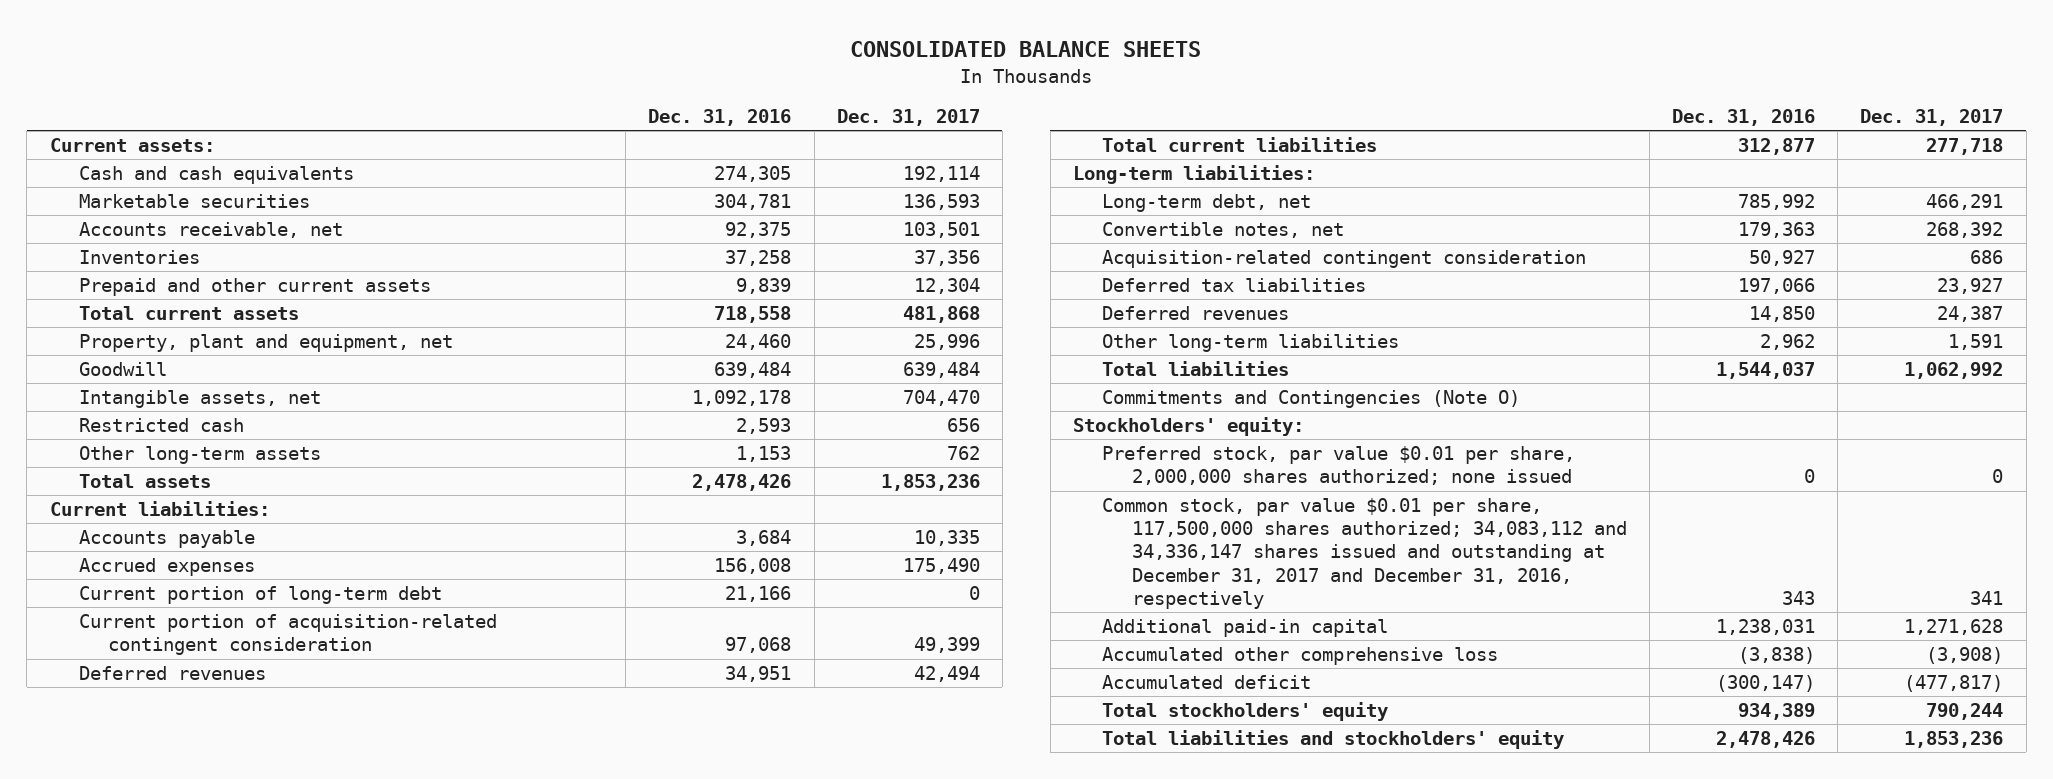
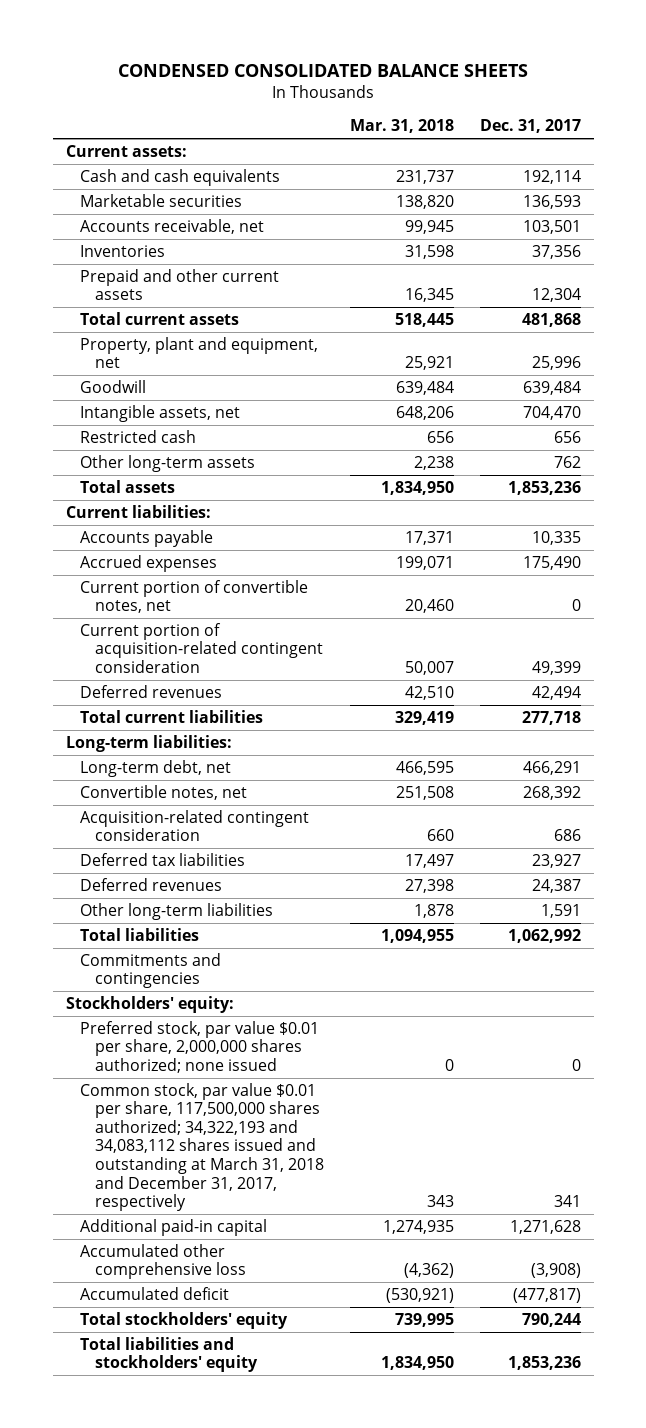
[850,40,1202,57] CONSOLIDATED BALANCE SHEETS -> [118,63,529,77] CONDENSED CONSOLIDATED BALANCE SHEETS
[648,109,792,127] Dec. 31, 2016 -> none
none -> [350,119,455,134] Mar. 31, 2018
[78,586,442,605] Current portion of long-term debt -> [80,579,309,614] Current portion of convertible notes, net
[1102,390,1521,409] Commitments and Contingencies (Note O) -> [80,952,222,989] Commitments and contingencies
[1102,498,1627,609] Common stock, par value $0.01 per share, 117,500,000 shares authorized; 34,083,112 and 34,336,147 shares issued and outstanding at December 31, 2017 and December 31, 2016, respectively -> [80,1082,325,1212] Common stock, par value $0.01 per share, 117,500,000 shares authorized; 34,322,193 and 34,083,112 shares issued and outstanding at March 31, 2018 and December 31, 2017, respectively

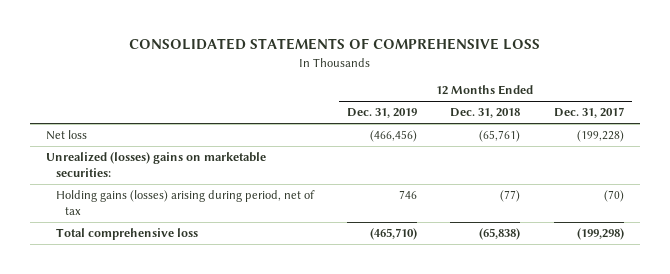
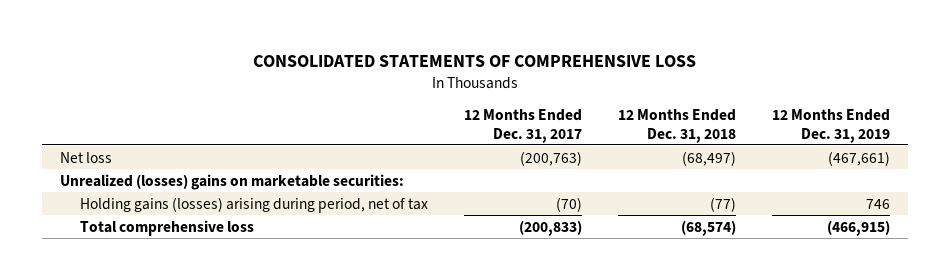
[369,130,417,143] (466,456) -> [828,150,891,166] (467,661)
[479,130,521,143] (65,761) -> [682,150,737,166] (68,497)
[576,130,624,143] (199,228) -> [520,150,583,166] (200,763)
[369,228,417,241] (465,710) -> [827,219,891,236] (466,915)
[479,228,521,241] (65,838) -> [681,219,737,236] (68,574)
[576,228,624,241] (199,298) -> [519,219,583,236] (200,833)

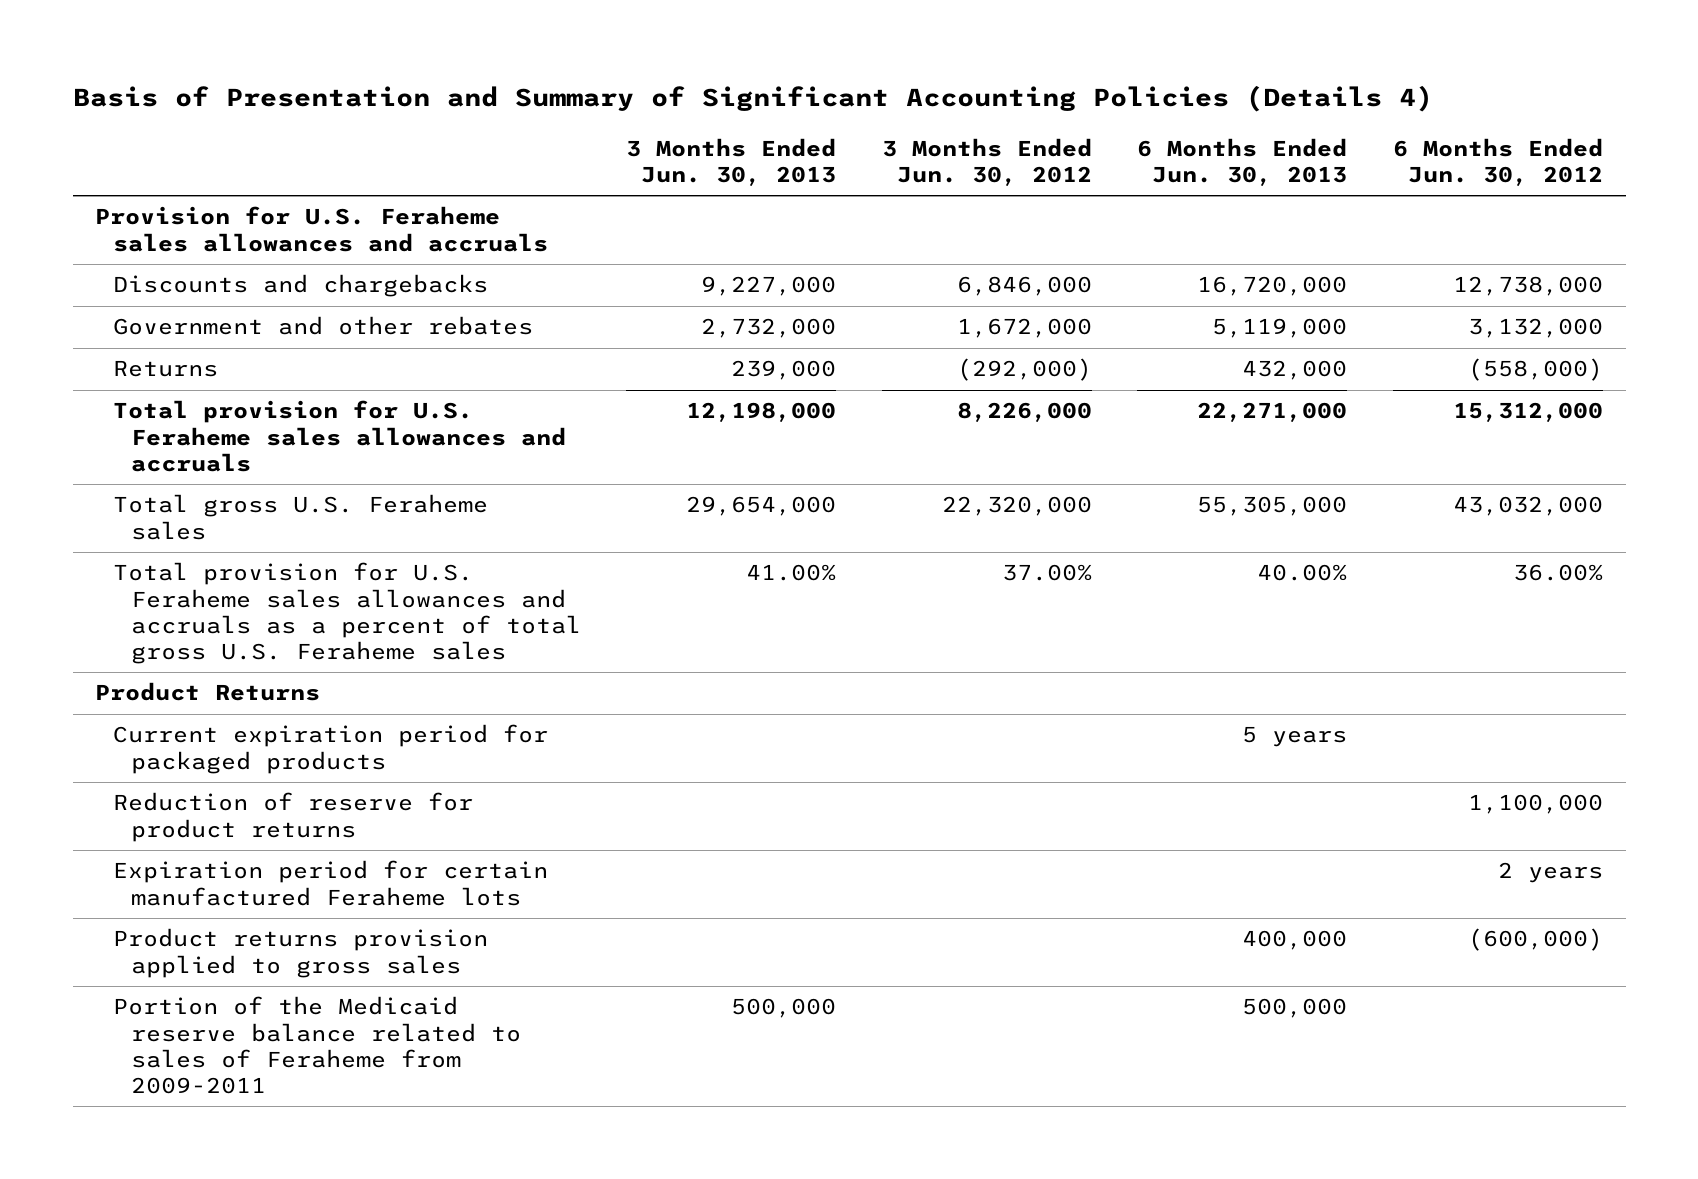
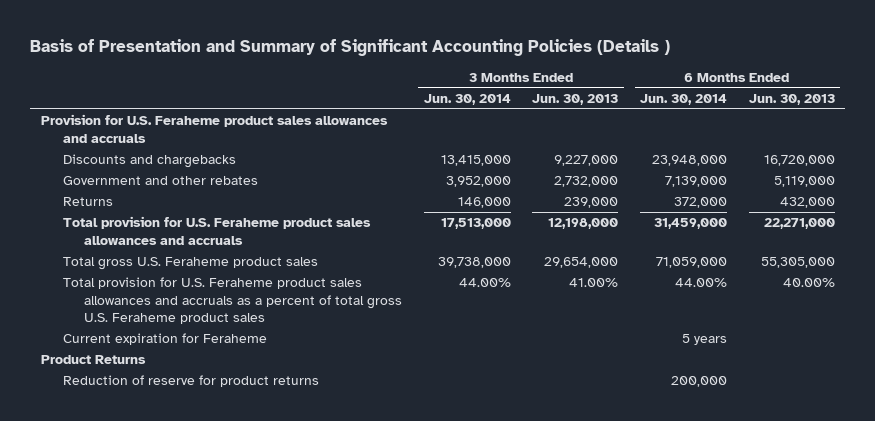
[72,84,1433,112] Basis of Presentation and Summary of Significant Accounting Policies (Details 4) -> [29,38,670,56] Basis of Presentation and Summary of Significant Accounting Policies (Details )
[881,137,1092,186] 3 Months Ended Jun. 30, 2012 -> none
[1393,137,1604,186] 6 Months Ended Jun. 30, 2012 -> none
none -> [423,93,511,105] Jun. 30, 2014
none -> [640,93,728,105] Jun. 30, 2014
[95,206,549,252] Provision for U.S. Feraheme sales allowances and accruals -> [40,114,388,143] Provision for U.S. Feraheme product sales allowances and accruals
[113,400,566,472] Total provision for U.S. Feraheme sales allowances and accruals -> [62,216,371,245] Total provision for U.S. Feraheme product sales allowances and accruals
[113,494,489,540] Total gross U.S. Feraheme sales -> [62,257,318,271] Total gross U.S. Feraheme product sales
[113,562,581,664] Total provision for U.S. Feraheme sales allowances and accruals as a percent of total gross U.S. Feraheme sales -> [62,277,403,325] Total provision for U.S. Feraheme product sales allowances and accruals as a percent of total gross U.S. Feraheme product sales
none -> [62,333,267,346] Current expiration for Feraheme
[113,724,549,774] Current expiration period for packaged products -> none
[113,860,549,906] Expiration period for certain manufactured Feraheme lots -> none
[113,928,489,978] Product returns provision applied to gross sales -> none
[113,996,521,1094] Portion of the Medicaid reserve balance related to sales of Feraheme from 2009-2011 -> none

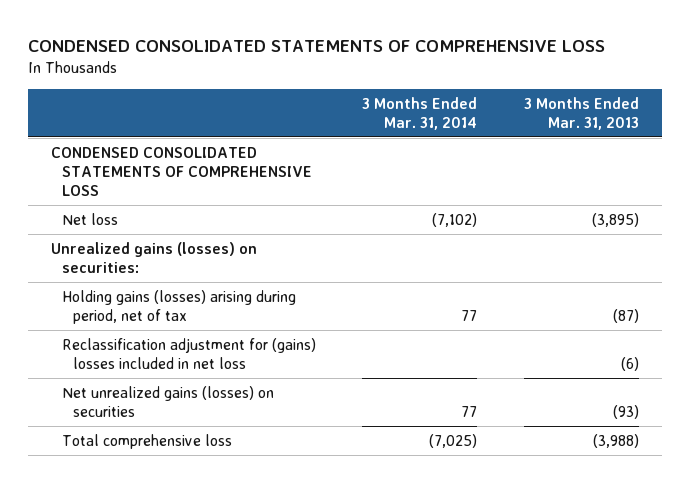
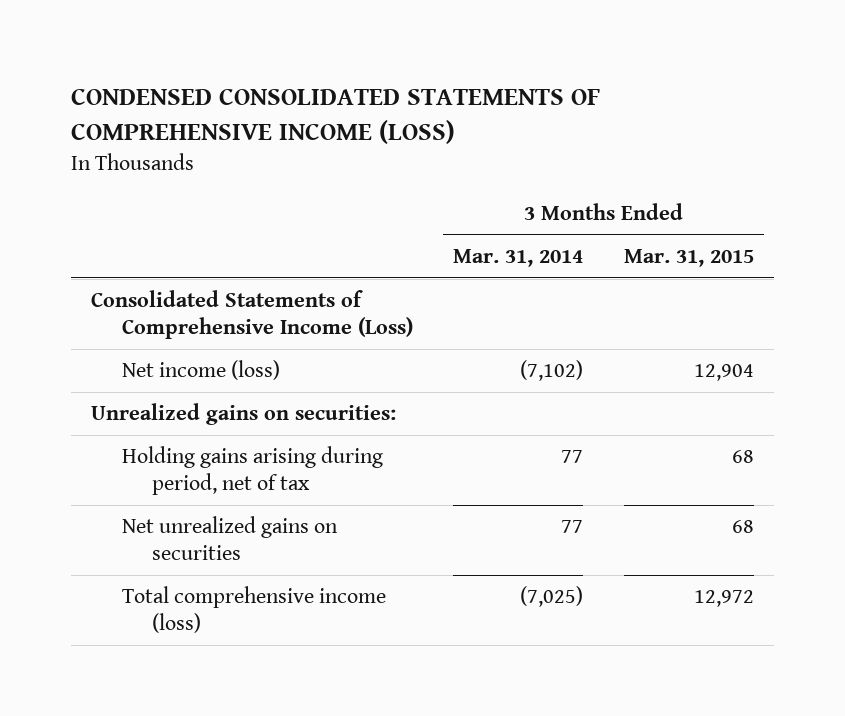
[28,40,606,53] CONDENSED CONSOLIDATED STATEMENTS OF COMPREHENSIVE LOSS -> [70,88,600,144] CONDENSED CONSOLIDATED STATEMENTS OF COMPREHENSIVE INCOME (LOSS)
[523,96,639,130] 3 Months Ended Mar. 31, 2013 -> none
none -> [623,249,754,268] Mar. 31, 2015
[62,337,317,369] Reclassification adjustment for (gains) losses included in net loss -> none
[51,146,313,197] CONDENSED CONSOLIDATED STATEMENTS OF COMPREHENSIVE LOSS -> [91,290,413,340] Consolidated Statements of Comprehensive Income (Loss)
[62,212,119,225] Net loss -> [121,360,280,381] Net income (loss)
[51,241,258,273] Unrealized gains (losses) on securities: -> [91,403,397,426] Unrealized gains on securities:
[62,289,297,324] Holding gains (losses) arising during period, net of tax -> [121,446,383,496] Holding gains arising during period, net of tax
[62,385,275,417] Net unrealized gains (losses) on securities -> [121,516,338,561] Net unrealized gains on securities
[62,433,233,449] Total comprehensive loss -> [121,586,386,634] Total comprehensive income (loss)

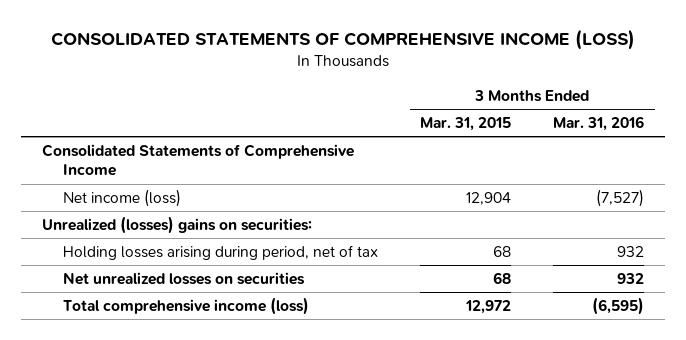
[70,88,600,144] CONDENSED CONSOLIDATED STATEMENTS OF COMPREHENSIVE INCOME (LOSS) -> [51,29,636,51] CONSOLIDATED STATEMENTS OF COMPREHENSIVE INCOME (LOSS)
[453,249,584,268] Mar. 31, 2014 -> none
none -> [553,116,645,132] Mar. 31, 2016
[91,290,413,340] Consolidated Statements of Comprehensive Income (Loss) -> [42,143,355,177] Consolidated Statements of Comprehensive Income
[91,403,397,426] Unrealized gains on securities: -> [42,215,313,234] Unrealized (losses) gains on securities:
[121,446,383,496] Holding gains arising during period, net of tax -> [63,244,379,260] Holding losses arising during period, net of tax
[121,516,338,561] Net unrealized gains on securities -> [63,271,306,285] Net unrealized losses on securities

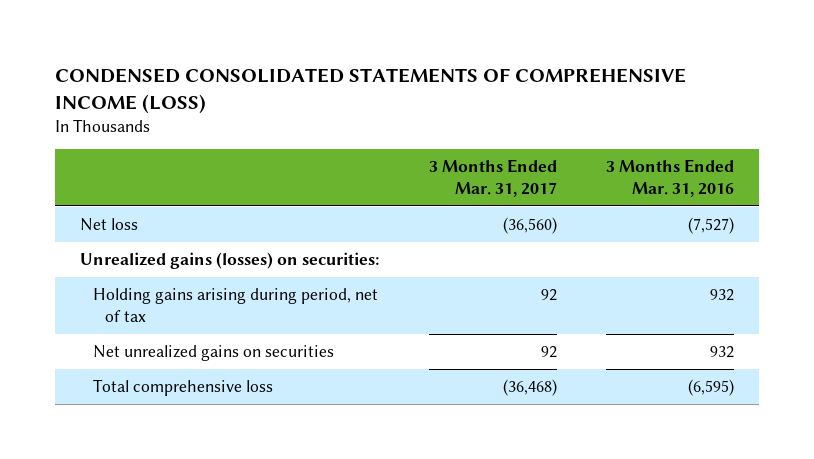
[51,29,636,51] CONSOLIDATED STATEMENTS OF COMPREHENSIVE INCOME (LOSS) -> [54,67,686,114] CONDENSED CONSOLIDATED STATEMENTS OF COMPREHENSIVE INCOME (LOSS)
[420,117,512,132] Mar. 31, 2015 -> none
none -> [428,159,557,198] 3 Months Ended Mar. 31, 2017
[42,143,355,177] Consolidated Statements of Comprehensive Income -> none
[63,188,182,207] Net income (loss) -> [79,218,138,232] Net loss
[42,215,313,234] Unrealized (losses) gains on securities: -> [79,252,379,270] Unrealized gains (losses) on securities:
[63,244,379,260] Holding losses arising during period, net of tax -> [92,288,378,322] Holding gains arising during period, net of tax
[63,271,306,285] Net unrealized losses on securities -> [92,345,334,362] Net unrealized gains on securities
[63,296,310,315] Total comprehensive income (loss) -> [92,379,273,397] Total comprehensive loss

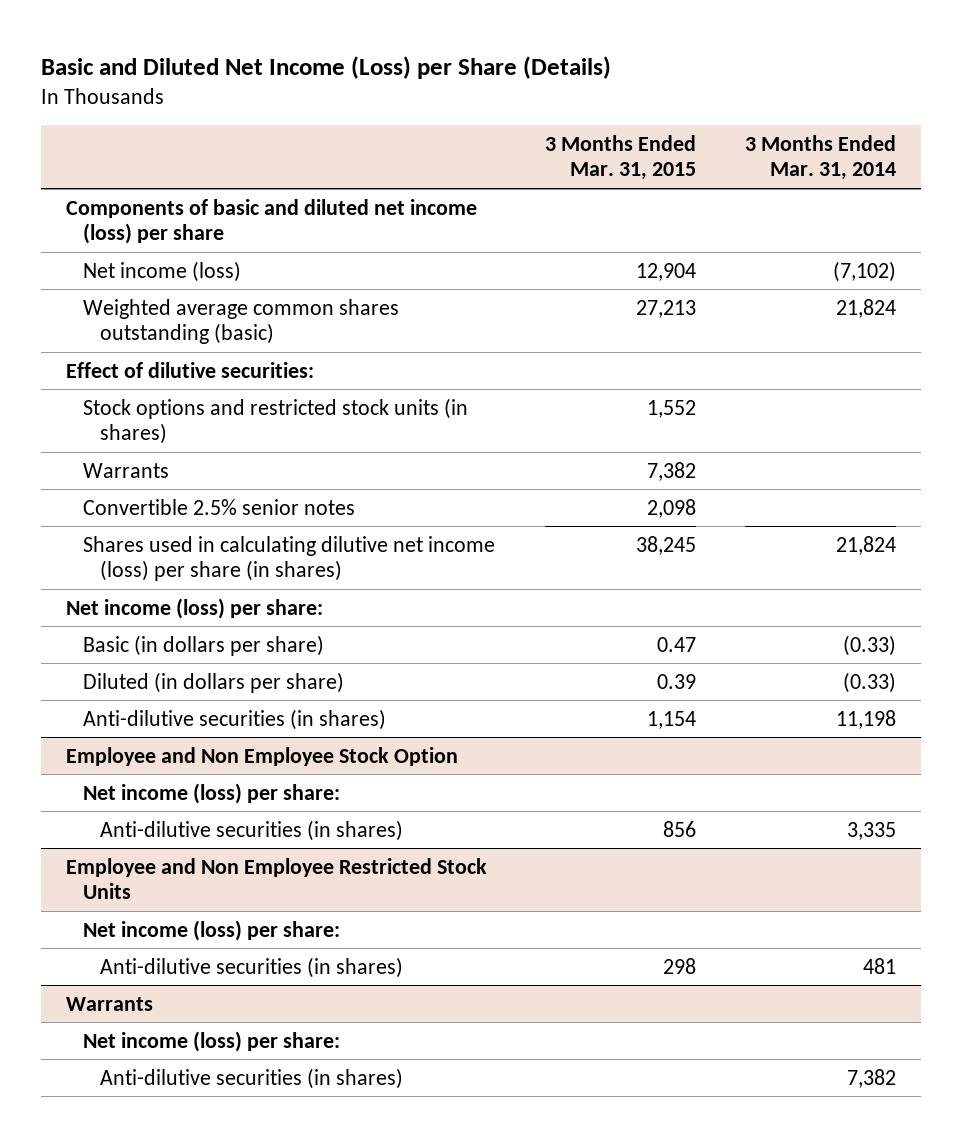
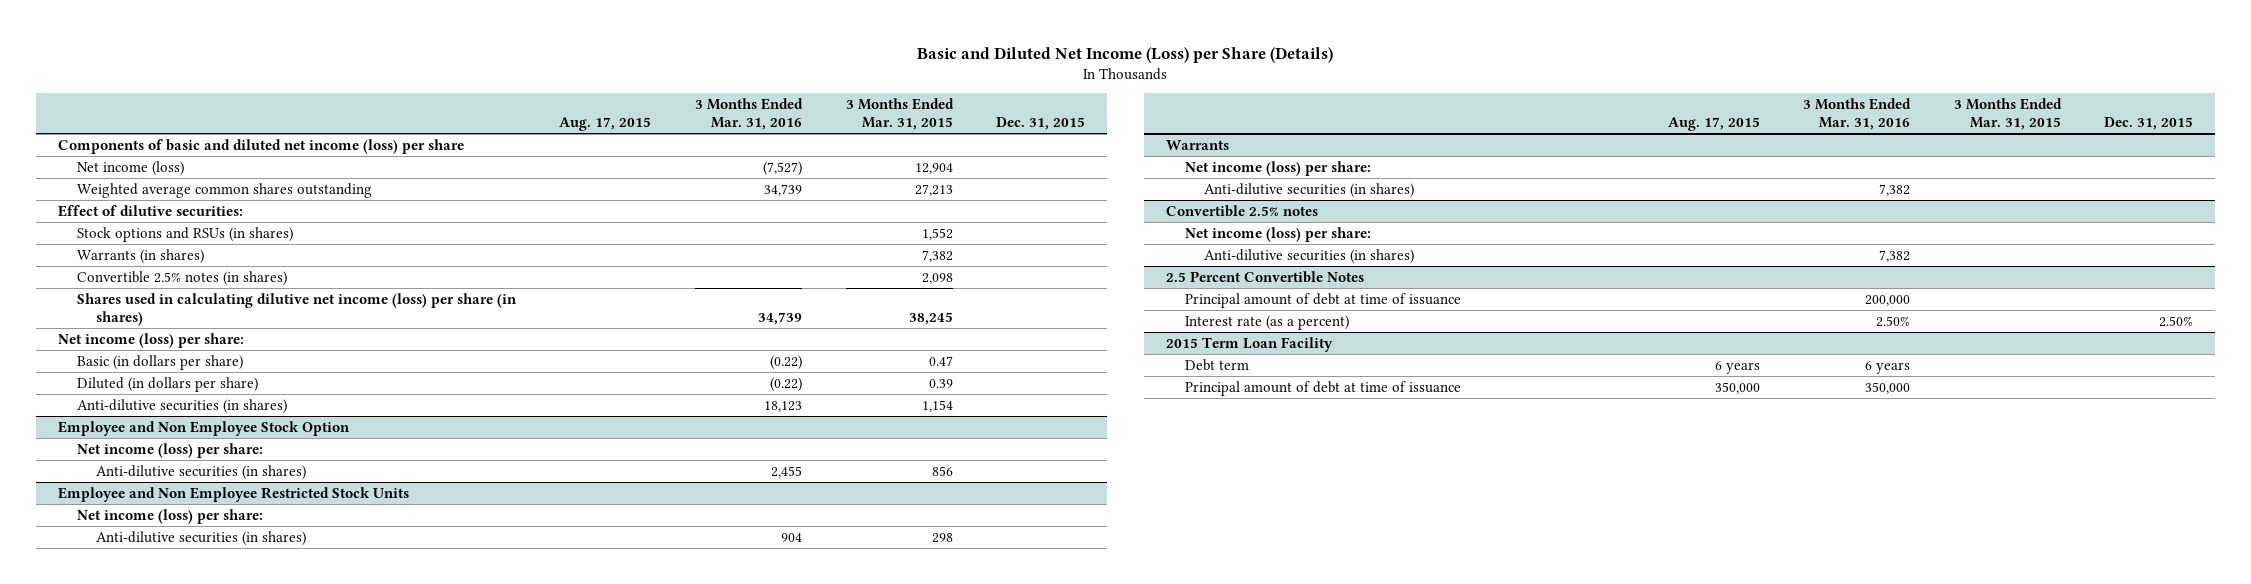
[745,135,897,181] 3 Months Ended Mar. 31, 2014 -> none
none -> [559,117,652,132] Aug. 17, 2015
none -> [695,98,804,131] 3 Months Ended Mar. 31, 2016
none -> [996,117,1086,131] Dec. 31, 2015
[82,298,399,344] Weighted average common shares outstanding (basic) -> [76,182,372,198] Weighted average common shares outstanding
[82,397,468,444] Stock options and restricted stock units (in shares) -> [76,226,293,242] Stock options and RSUs (in shares)
[82,462,169,478] Warrants -> [76,248,204,264] Warrants (in shares)
[82,498,355,515] Convertible 2.5% senior notes -> [76,270,287,286] Convertible 2.5% notes (in shares)
none -> [1165,204,1318,217] Convertible 2.5% notes
none -> [1185,226,1372,242] Net income (loss) per share:
none -> [1204,248,1415,264] Anti-dilutive securities (in shares)
none -> [1165,270,1364,283] 2.5 Percent Convertible Notes
none -> [1185,292,1462,308] Principal amount of debt at time of issuance
none -> [1185,314,1350,330] Interest rate (as a percent)
none -> [1165,336,1333,352] 2015 Term Loan Facility
none -> [1185,358,1250,371] Debt term
none -> [1185,380,1462,396] Principal amount of debt at time of issuance

